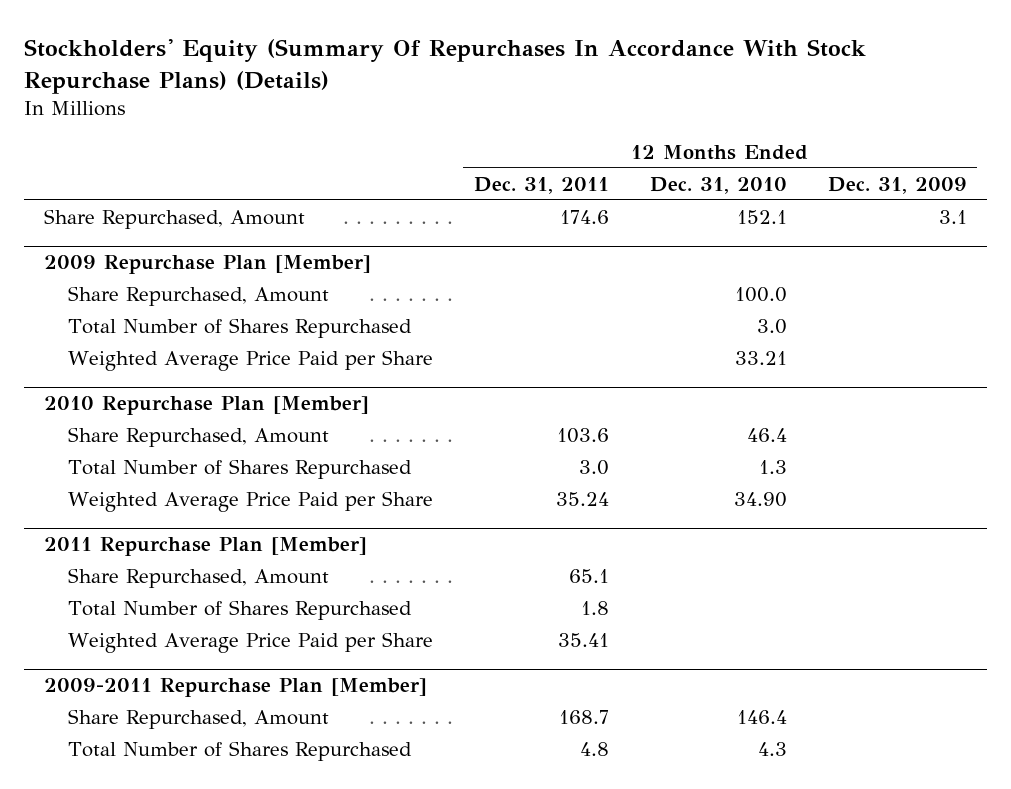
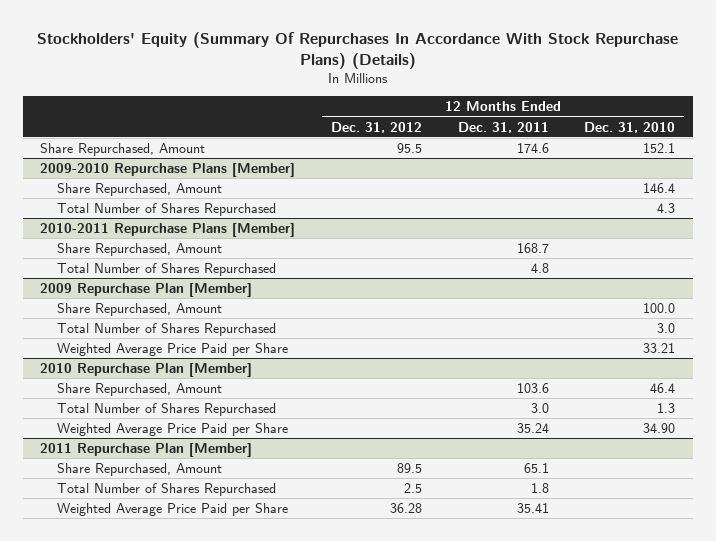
[827,177,967,195] Dec. 31, 2009 -> none
none -> [331,121,423,133] Dec. 31, 2012
none -> [40,162,296,177] 2009-2010 Repurchase Plans [Member]
none -> [57,182,223,196] Share Repurchased, Amount
none -> [57,202,277,216] Total Number of Shares Repurchased
none -> [40,222,296,237] 2010-2011 Repurchase Plans [Member]
none -> [57,242,223,256] Share Repurchased, Amount
none -> [57,262,277,276] Total Number of Shares Repurchased
[44,678,428,698] 2009-2011 Repurchase Plan [Member] -> none
[67,709,329,730] Share Repurchased, Amount -> none
[67,741,412,762] Total Number of Shares Repurchased -> none

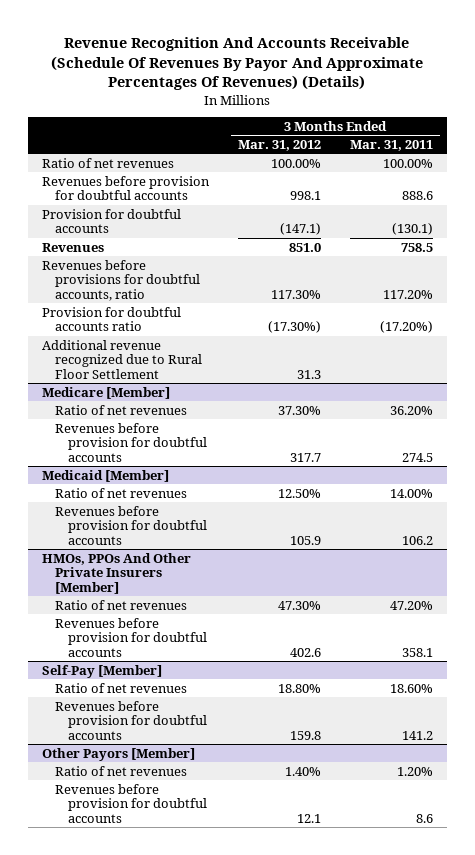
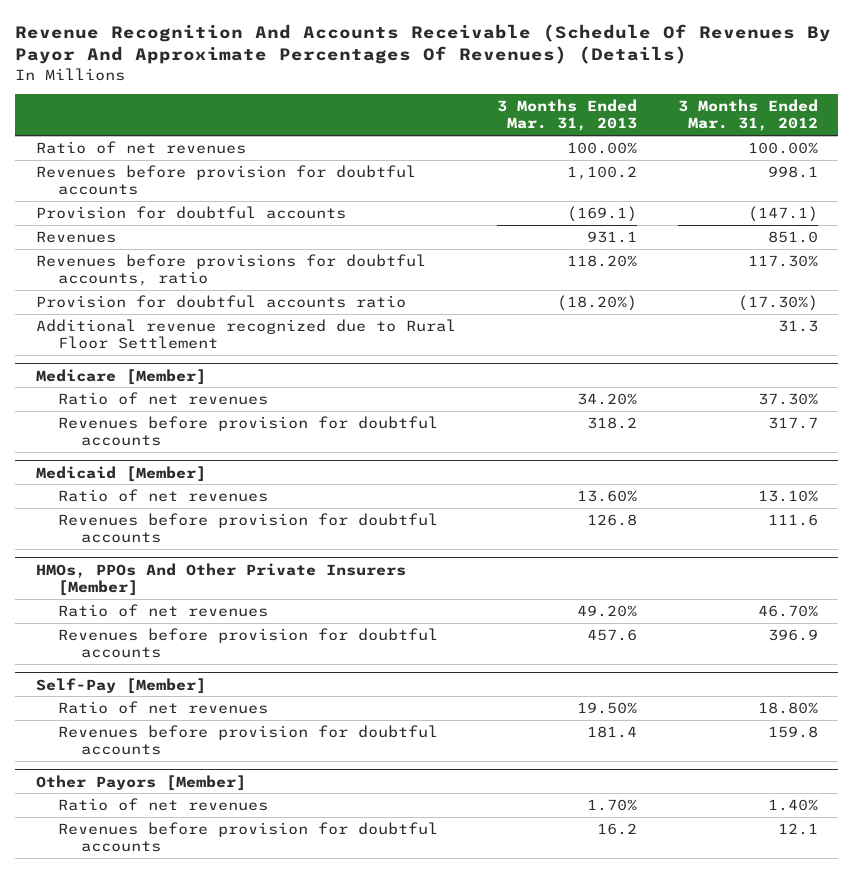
[349,139,433,151] Mar. 31, 2011 -> none
none -> [496,98,637,132] 3 Months Ended Mar. 31, 2013
[277,488,321,498] 12.50% -> [757,489,818,502] 13.10%
[289,536,321,546] 105.9 -> [767,513,818,526] 111.6
[277,600,321,610] 47.30% -> [757,604,818,617] 46.70%
[289,648,321,658] 402.6 -> [767,628,818,641] 396.9

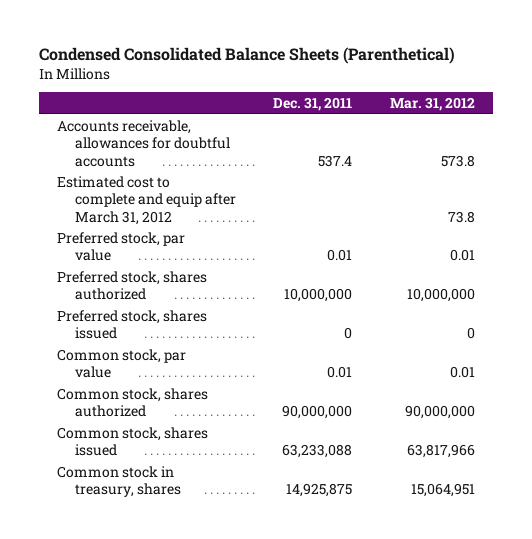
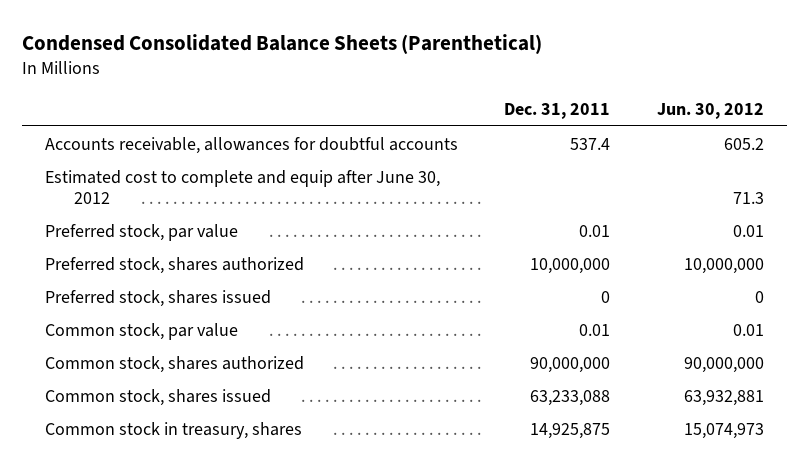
[389,97,475,112] Mar. 31, 2012 -> none
none -> [656,103,764,120] Jun. 30, 2012
[57,175,237,225] Estimated cost to complete and equip after March 31, 2012 -> [44,169,440,204] Estimated cost to complete and equip after June 30, 2012

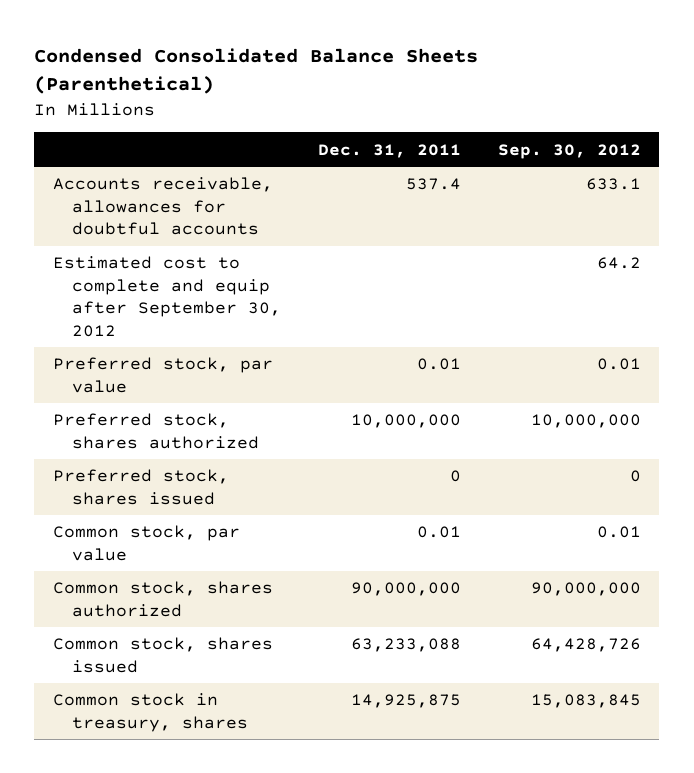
[656,103,764,120] Jun. 30, 2012 -> none
none -> [497,143,641,159] Sep. 30, 2012
[44,169,440,204] Estimated cost to complete and equip after June 30, 2012 -> [52,256,281,337] Estimated cost to complete and equip after September 30, 2012

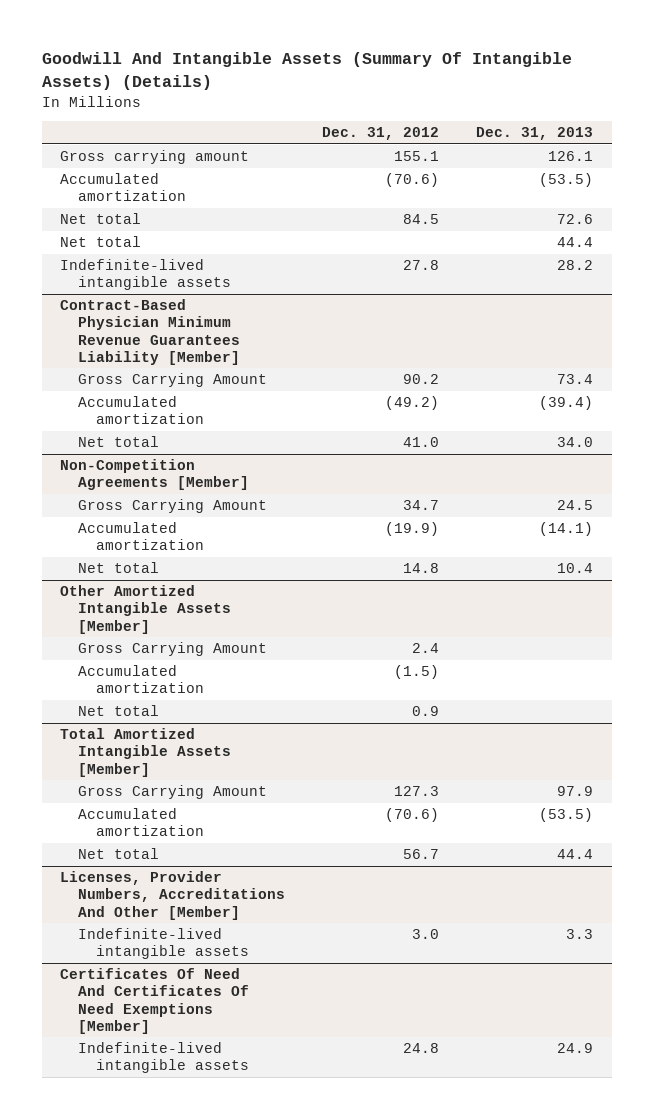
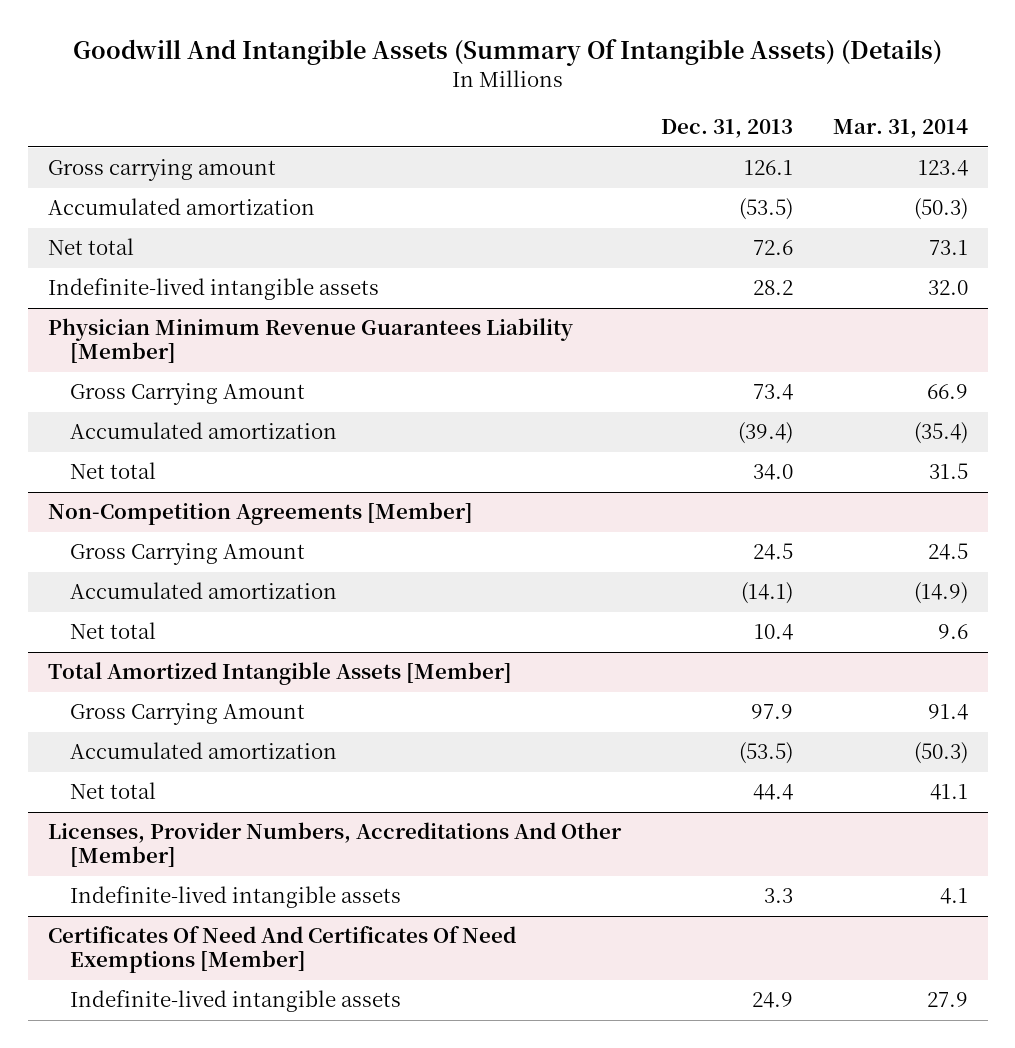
[322,127,440,141] Dec. 31, 2012 -> none
none -> [832,119,968,139] Mar. 31, 2014
[60,236,142,248] Net total -> none
[60,299,241,365] Contract-Based Physician Minimum Revenue Guarantees Liability [Member] -> [47,318,573,364] Physician Minimum Revenue Guarantees Liability [Member]
[60,585,232,634] Other Amortized Intangible Assets [Member] -> none
[78,642,268,657] Gross Carrying Amount -> none
[78,665,205,694] Accumulated amortization -> none
[78,705,160,717] Net total -> none

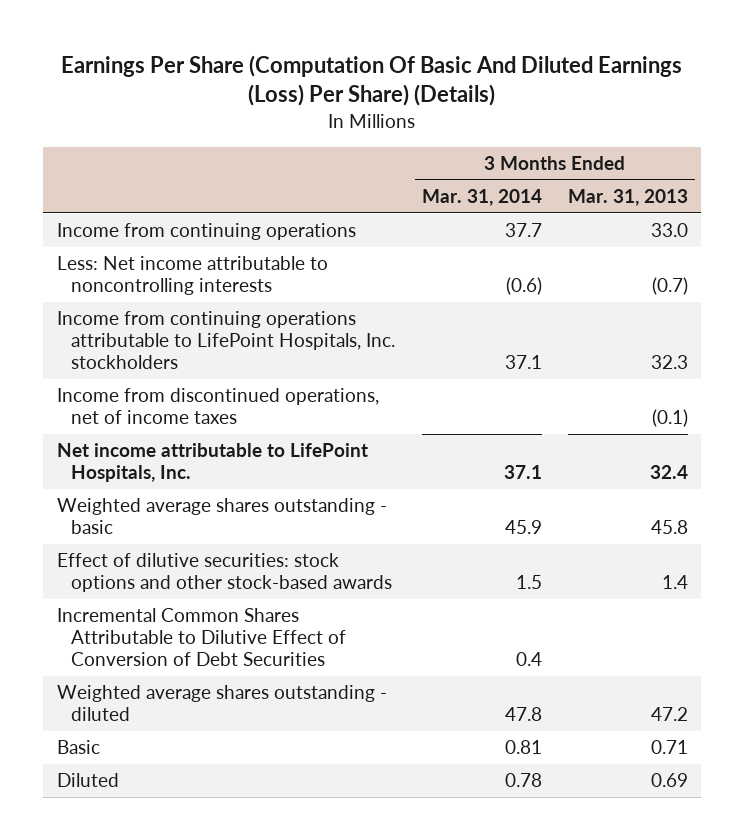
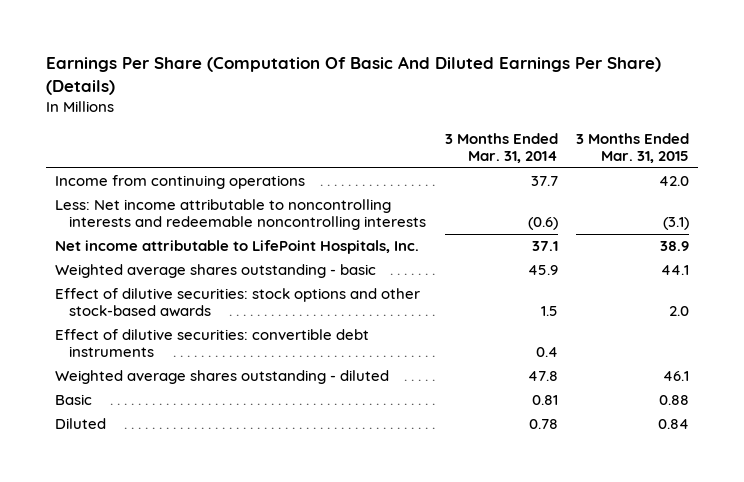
[61,54,683,107] Earnings Per Share (Computation Of Basic And Diluted Earnings (Loss) Per Share) (Details) -> [45,55,661,95] Earnings Per Share (Computation Of Basic And Diluted Earnings Per Share) (Details)
[568,188,689,206] Mar. 31, 2013 -> none
none -> [575,132,689,163] 3 Months Ended Mar. 31, 2015
[56,311,395,370] Income from continuing operations attributable to LifePoint Hospitals, Inc. stockholders -> none
[56,388,379,425] Income from discontinued operations, net of income taxes -> none
[56,256,328,296] Less: Net income attributable to noncontrolling interests -> [54,199,427,231] Less: Net income attributable to noncontrolling interests and redeemable noncontrolling interests
[56,608,346,667] Incremental Common Shares Attributable to Dilutive Effect of Conversion of Debt Securities -> [54,329,369,358] Effect of dilutive securities: convertible debt instruments

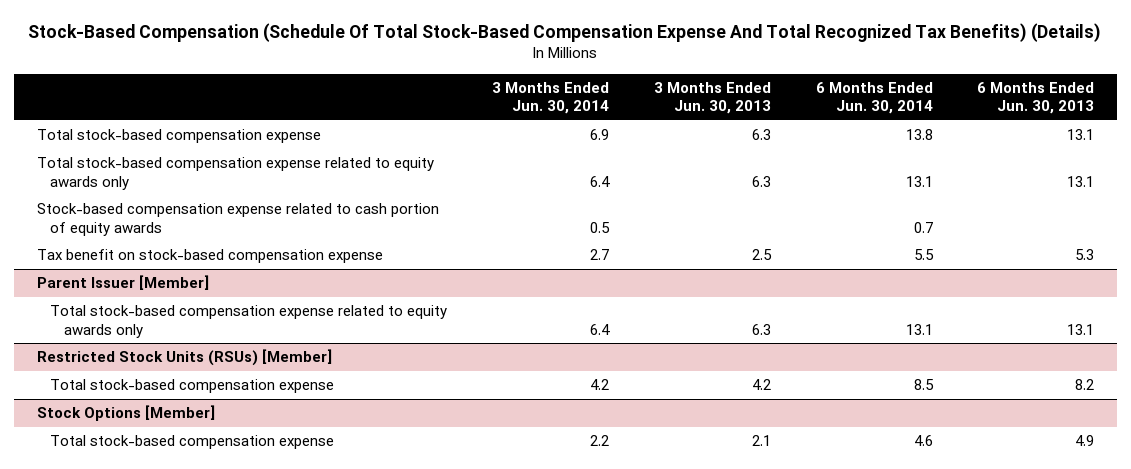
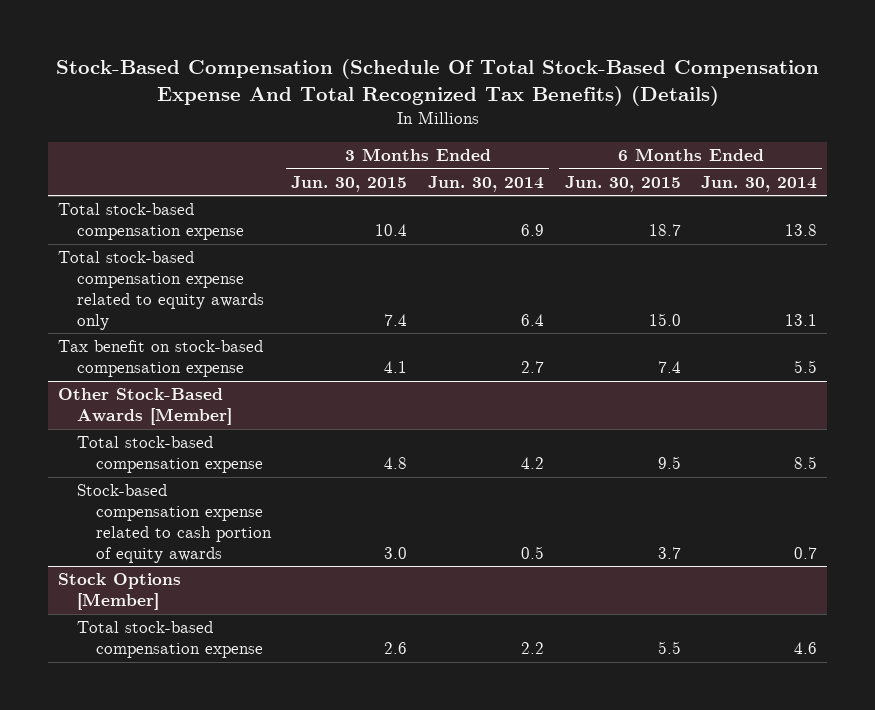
[653,81,771,115] 3 Months Ended Jun. 30, 2013 -> none
[977,81,1095,115] 6 Months Ended Jun. 30, 2013 -> none
none -> [291,175,408,192] Jun. 30, 2015
none -> [564,175,681,192] Jun. 30, 2015
[36,203,439,236] Stock-based compensation expense related to cash portion of equity awards -> none
[36,275,209,291] Parent Issuer [Member] -> none
[50,305,448,338] Total stock-based compensation expense related to equity awards only -> none
[36,349,332,367] Restricted Stock Units (RSUs) [Member] -> none
none -> [58,388,232,426] Other Stock-Based Awards [Member]
none -> [76,484,272,563] Stock-based compensation expense related to cash portion of equity awards

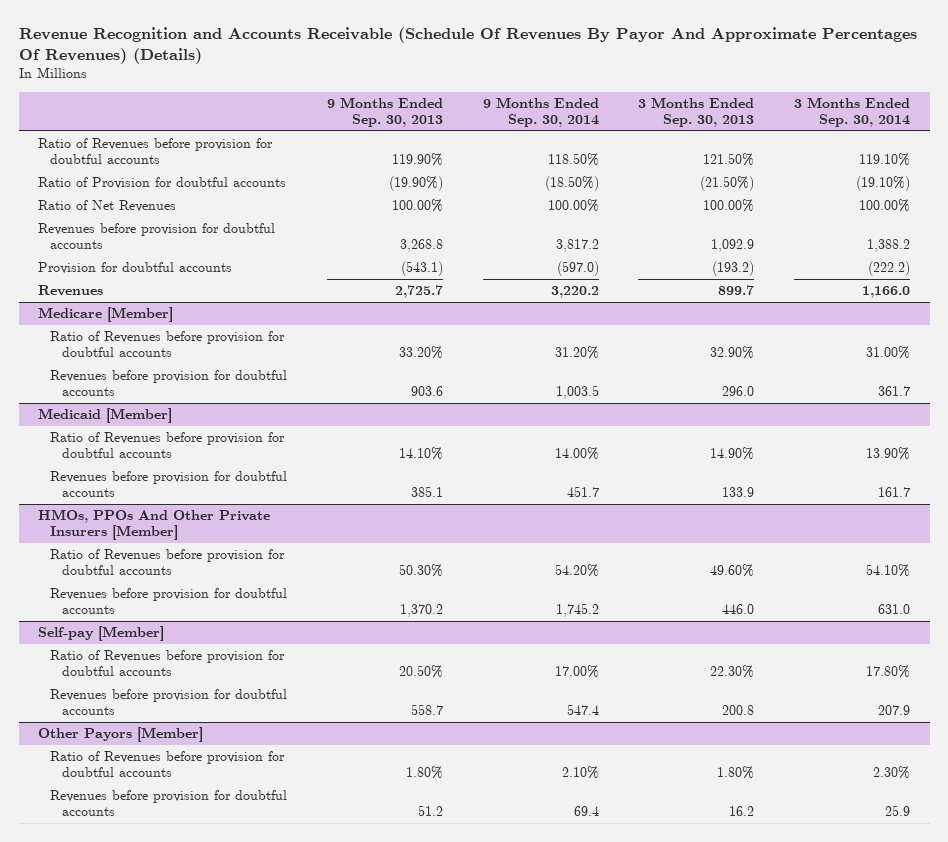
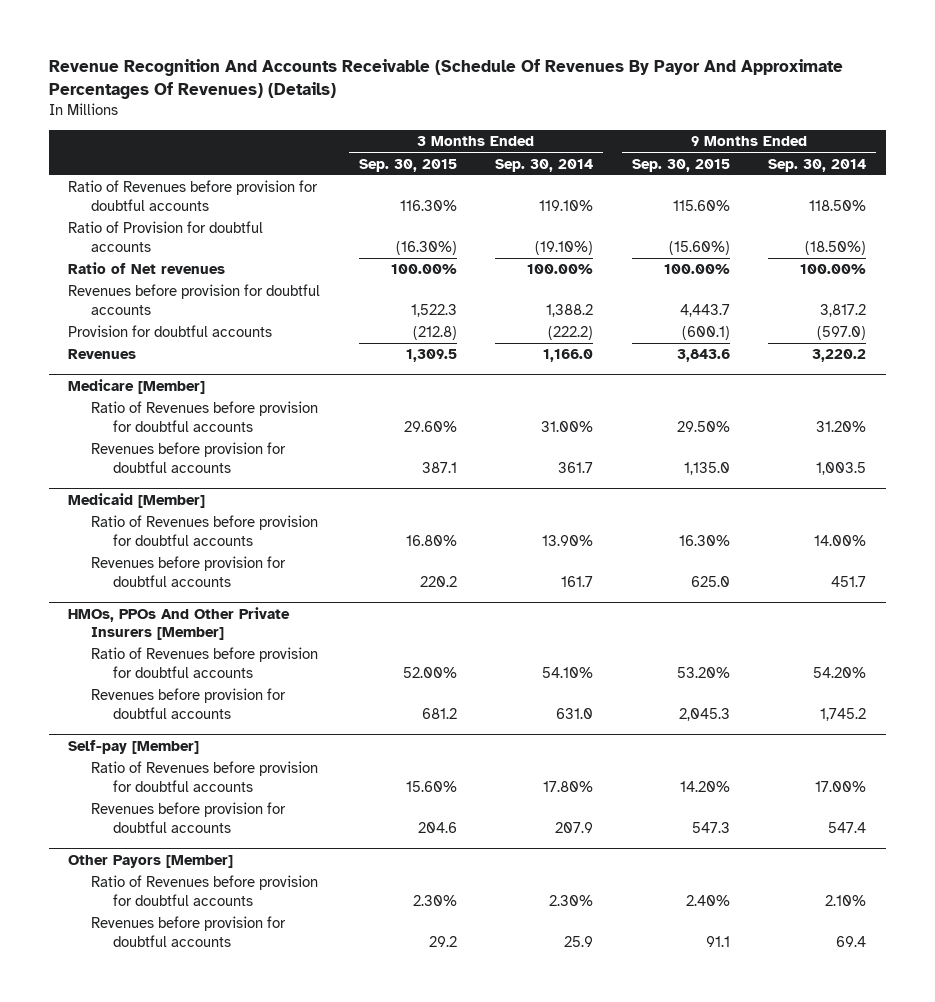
[18,27,917,65] Revenue Recognition and Accounts Receivable (Schedule Of Revenues By Payor And Approximate Percentages Of Revenues) (Details) -> [49,59,844,100] Revenue Recognition And Accounts Receivable (Schedule Of Revenues By Payor And Approximate Percentages Of Revenues) (Details)
[326,97,443,127] 9 Months Ended Sep. 30, 2013 -> none
[638,97,755,127] 3 Months Ended Sep. 30, 2013 -> none
none -> [358,158,457,172] Sep. 30, 2015
none -> [631,158,730,172] Sep. 30, 2015
[38,200,177,213] Ratio of Net Revenues -> [68,262,226,275] Ratio of Net revenues

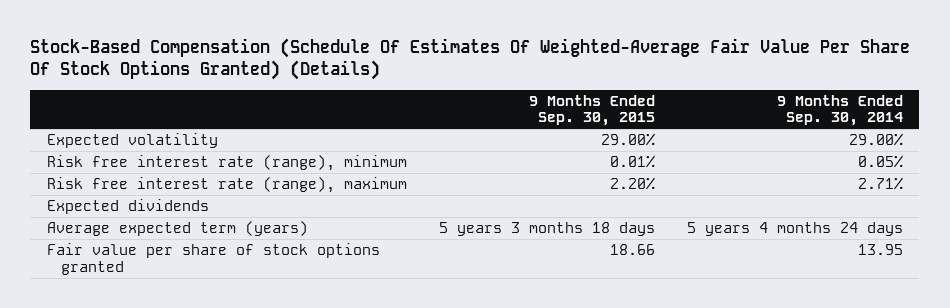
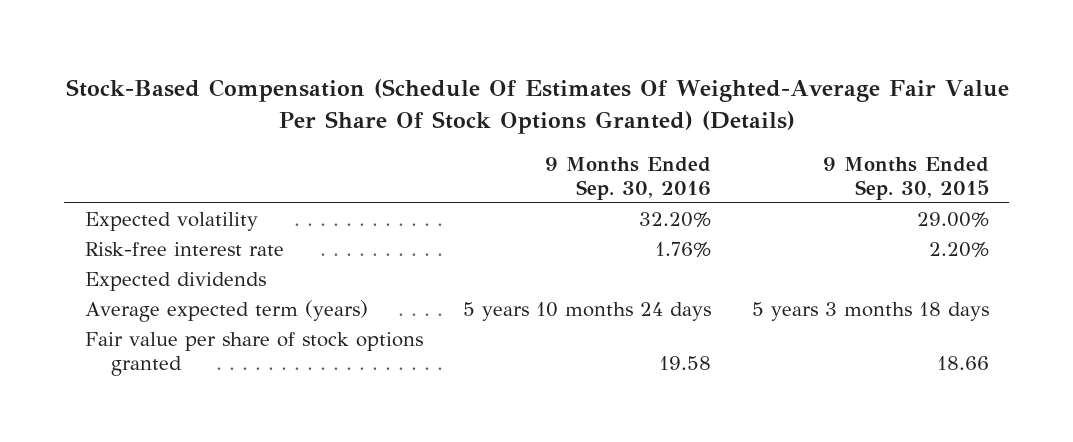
[777,94,904,127] 9 Months Ended Sep. 30, 2014 -> none
none -> [545,156,712,201] 9 Months Ended Sep. 30, 2016
[46,155,407,172] Risk free interest rate (range), minimum -> none
[46,177,407,194] Risk free interest rate (range), maximum -> [84,241,284,256] Risk-free interest rate

